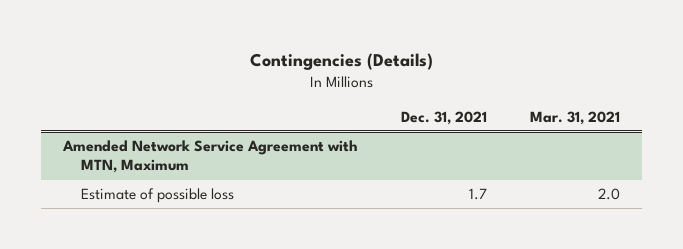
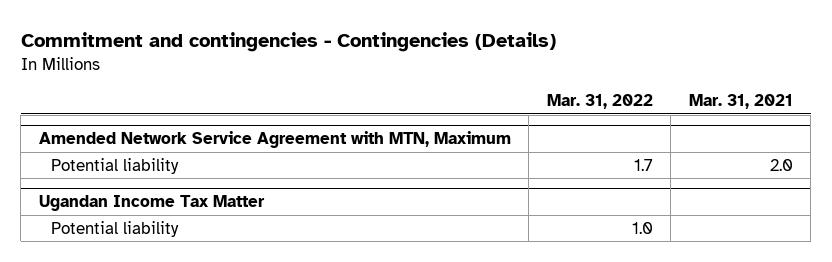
[249,52,433,70] Contingencies (Details) -> [20,32,556,53] Commitment and contingencies - Contingencies (Details)
[401,110,488,125] Dec. 31, 2021 -> none
none -> [546,94,653,110] Mar. 31, 2022
[80,188,234,204] Estimate of possible loss -> [51,157,180,174] Potential liability
none -> [38,195,265,212] Ugandan Income Tax Matter
none -> [51,220,180,237] Potential liability

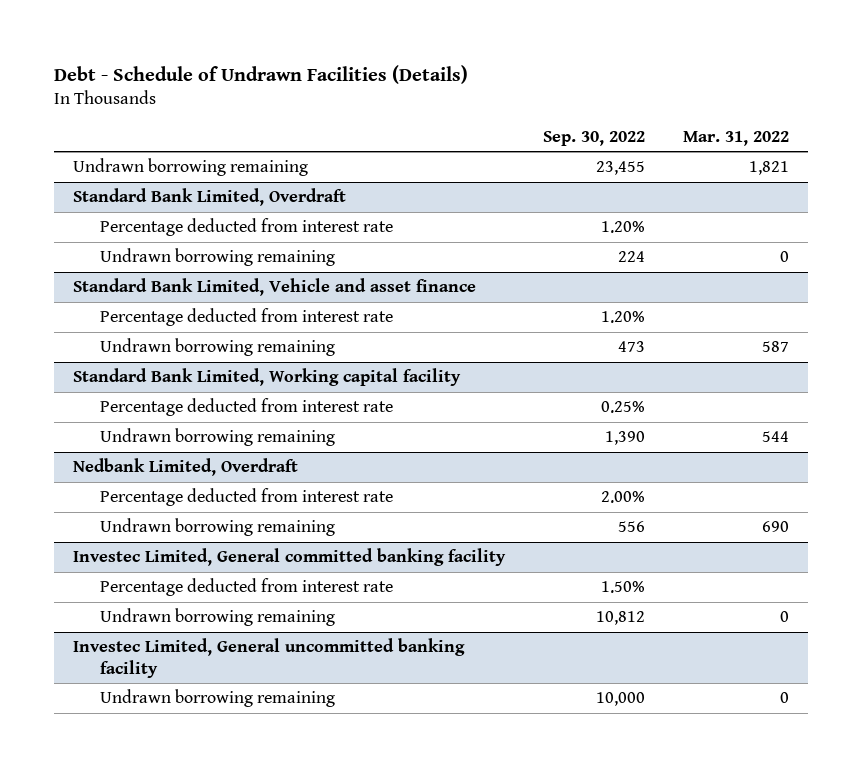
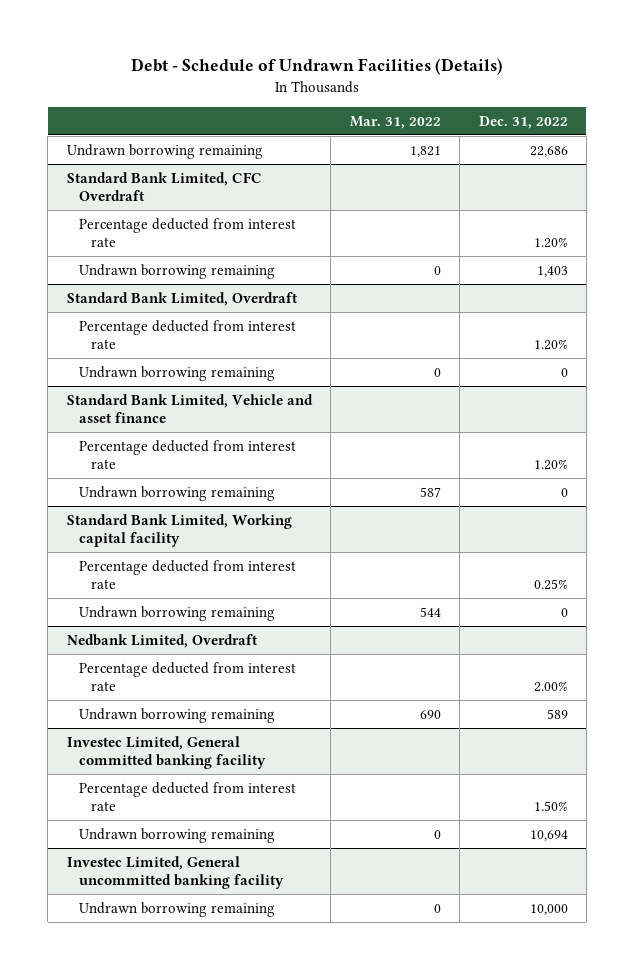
[543,130,646,146] Sep. 30, 2022 -> none
none -> [478,115,568,129] Dec. 31, 2022
none -> [66,171,262,201] Standard Bank Limited, CFC Overdraft
none -> [78,217,296,247] Percentage deducted from interest rate
none -> [78,263,275,279] Undrawn borrowing remaining

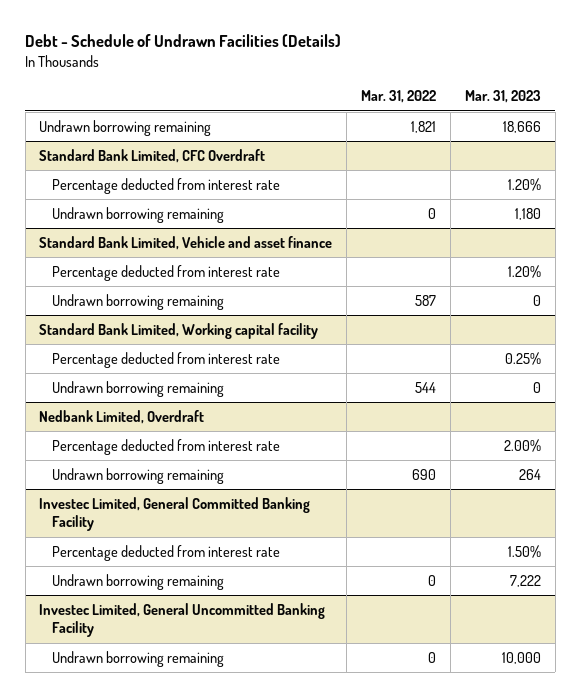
[478,115,568,129] Dec. 31, 2022 -> none
none -> [464,90,541,104] Mar. 31, 2023
[66,291,298,306] Standard Bank Limited, Overdraft -> none
[78,319,296,349] Percentage deducted from interest rate -> none
[78,365,275,381] Undrawn borrowing remaining -> none
[66,735,266,769] Investec Limited, General committed banking facility -> [39,496,311,532] Investec Limited, General Committed Banking Facility
[66,855,284,889] Investec Limited, General uncommitted banking facility -> [39,602,326,638] Investec Limited, General Uncommitted Banking Facility

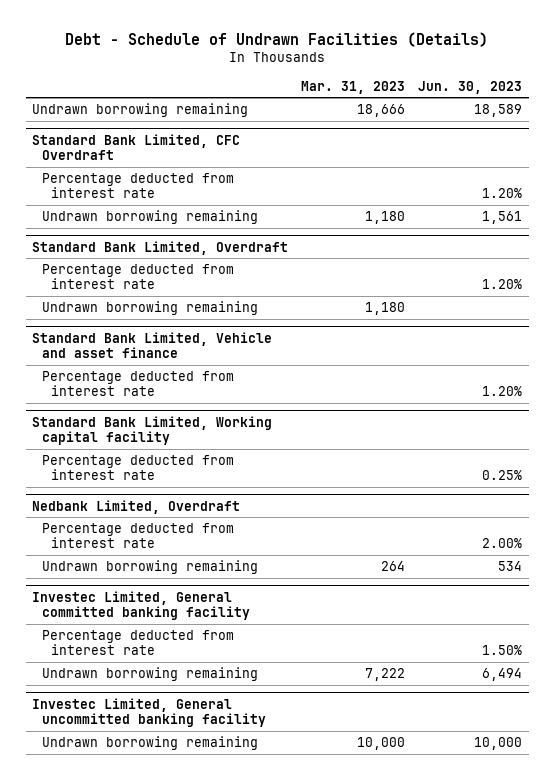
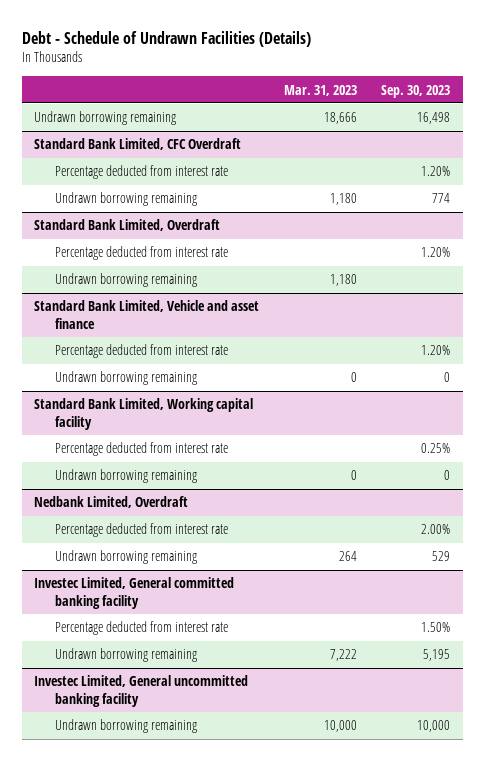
[418,80,523,94] Jun. 30, 2023 -> none
none -> [381,84,451,98] Sep. 30, 2023
none -> [54,371,197,386] Undrawn borrowing remaining
none -> [54,469,197,484] Undrawn borrowing remaining

